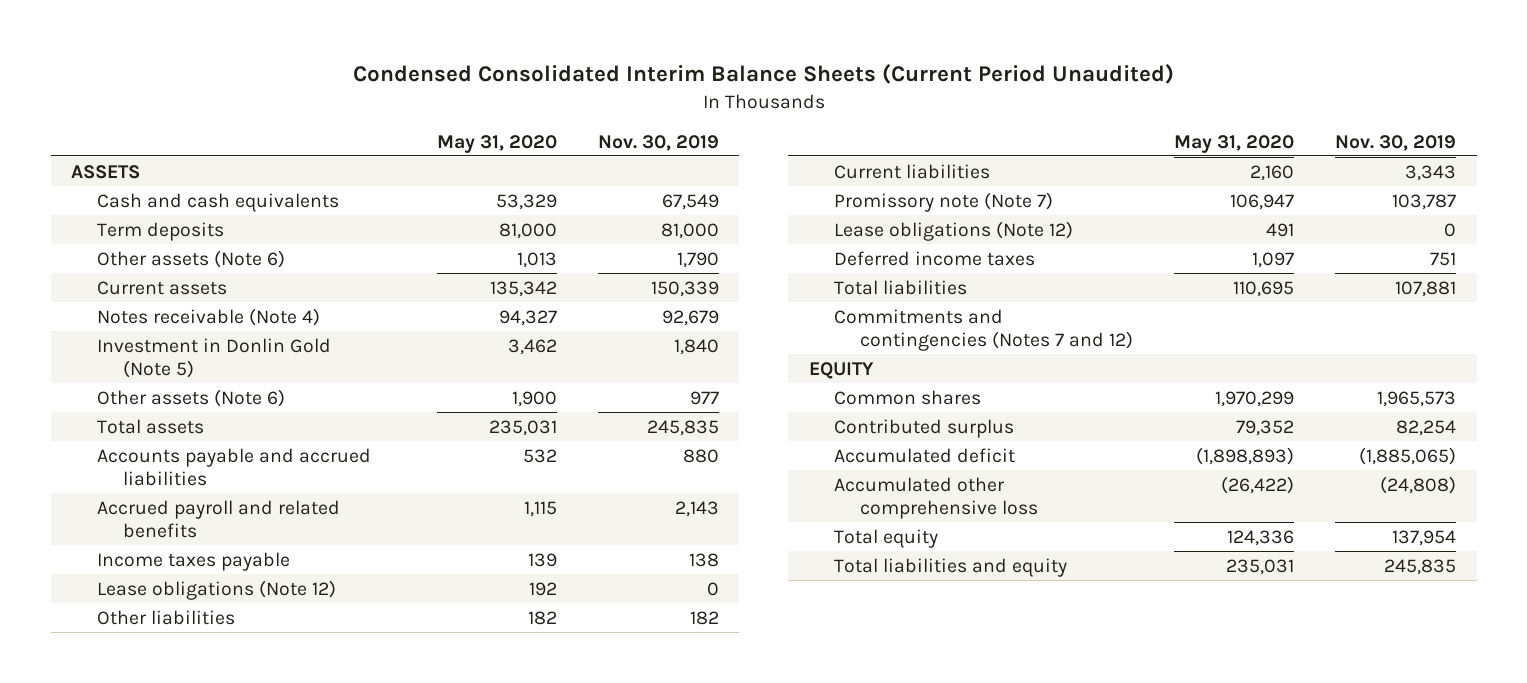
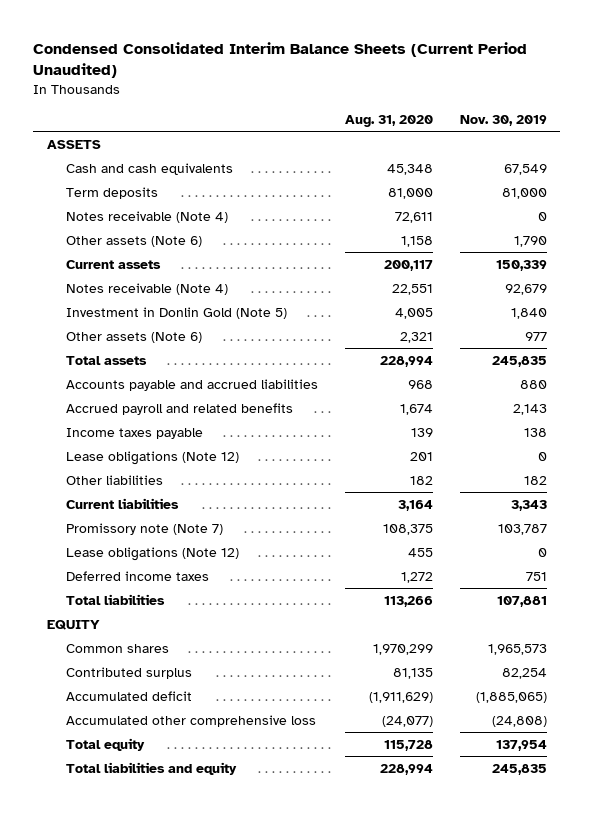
[436,134,557,153] May 31, 2020 -> none
none -> [344,114,433,127] Aug. 31, 2020
none -> [66,210,229,223] Notes receivable (Note 4)
[834,308,1134,352] Commitments and contingencies (Notes 7 and 12) -> none

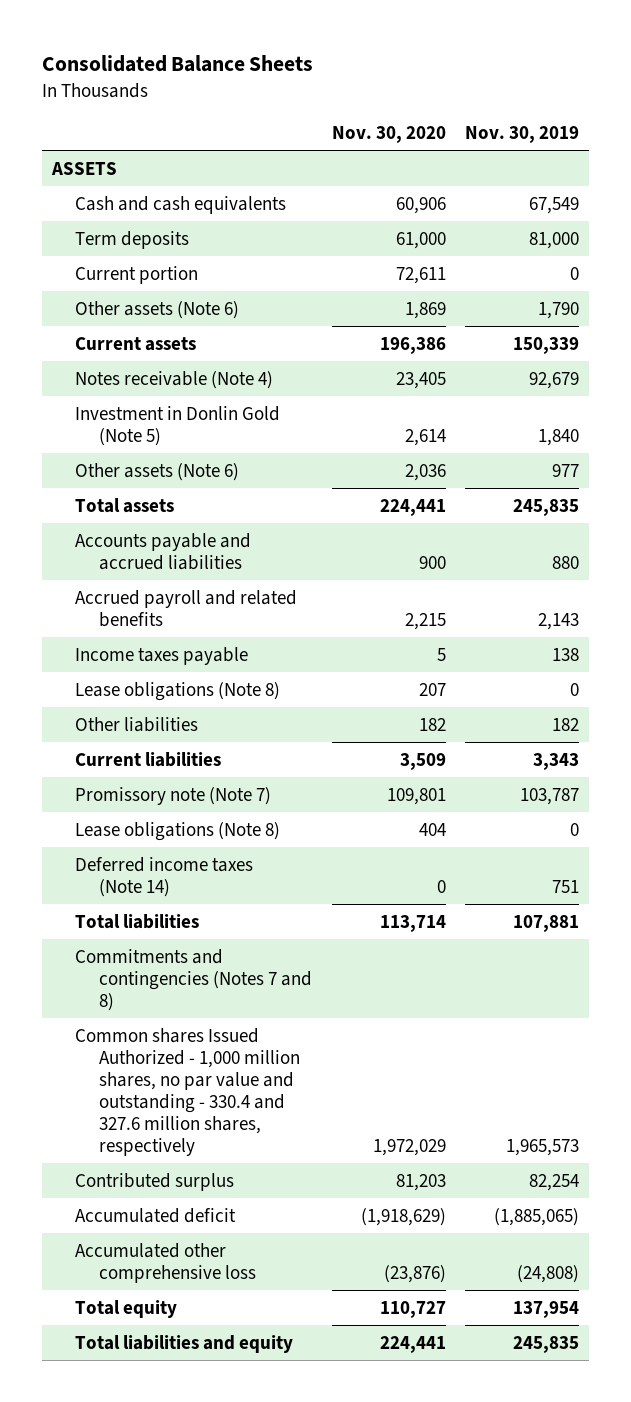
[33,42,528,79] Condensed Consolidated Interim Balance Sheets (Current Period Unaudited) -> [41,55,313,73] Consolidated Balance Sheets
[344,114,433,127] Aug. 31, 2020 -> none
none -> [331,126,446,144] Nov. 30, 2020
[66,210,229,223] Notes receivable (Note 4) -> [75,265,199,284] Current portion
[66,450,240,465] Lease obligations (Note 12) -> [75,681,281,701] Lease obligations (Note 8)
[66,546,240,561] Lease obligations (Note 12) -> [75,821,281,841] Lease obligations (Note 8)
[66,570,210,581] Deferred income taxes -> [75,856,254,897] Deferred income taxes (Note 14)
[46,619,100,630] EQUITY -> none
none -> [75,948,312,1011] Commitments and contingencies (Notes 7 and 8)
[66,643,170,653] Common shares -> [75,1027,300,1157] Common shares Issued Authorized - 1,000 million shares, no par value and outstanding - 330.4 and 327.6 million shares, respectively

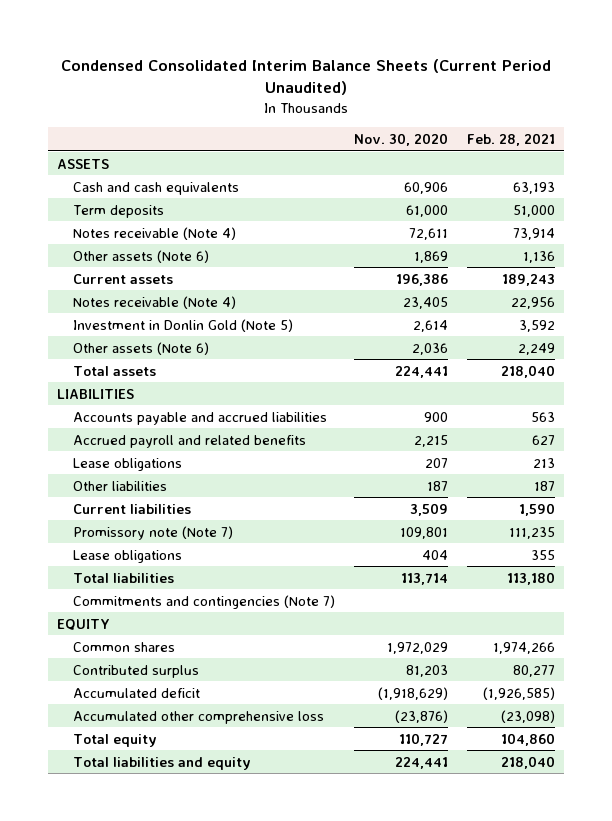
[41,55,313,73] Consolidated Balance Sheets -> [61,58,552,96] Condensed Consolidated Interim Balance Sheets (Current Period Unaudited)
[465,126,580,144] Nov. 30, 2019 -> none
none -> [466,132,555,146] Feb. 28, 2021
[75,265,199,284] Current portion -> [72,226,236,240] Notes receivable (Note 4)
none -> [57,388,135,399] LIABILITIES
[75,646,249,665] Income taxes payable -> none
[75,681,281,701] Lease obligations (Note 8) -> [72,457,182,471] Lease obligations
[418,717,446,731] 182 -> [426,480,448,491] 187
[75,856,254,897] Deferred income taxes (Note 14) -> none
[75,821,281,841] Lease obligations (Note 8) -> [72,549,182,563] Lease obligations
[75,948,312,1011] Commitments and contingencies (Notes 7 and 8) -> [72,594,335,609] Commitments and contingencies (Note 7)
none -> [57,618,111,630] EQUITY
[75,1027,300,1157] Common shares Issued Authorized - 1,000 million shares, no par value and outstanding - 330.4 and 327.6 million shares, respectively -> [72,641,175,652] Common shares

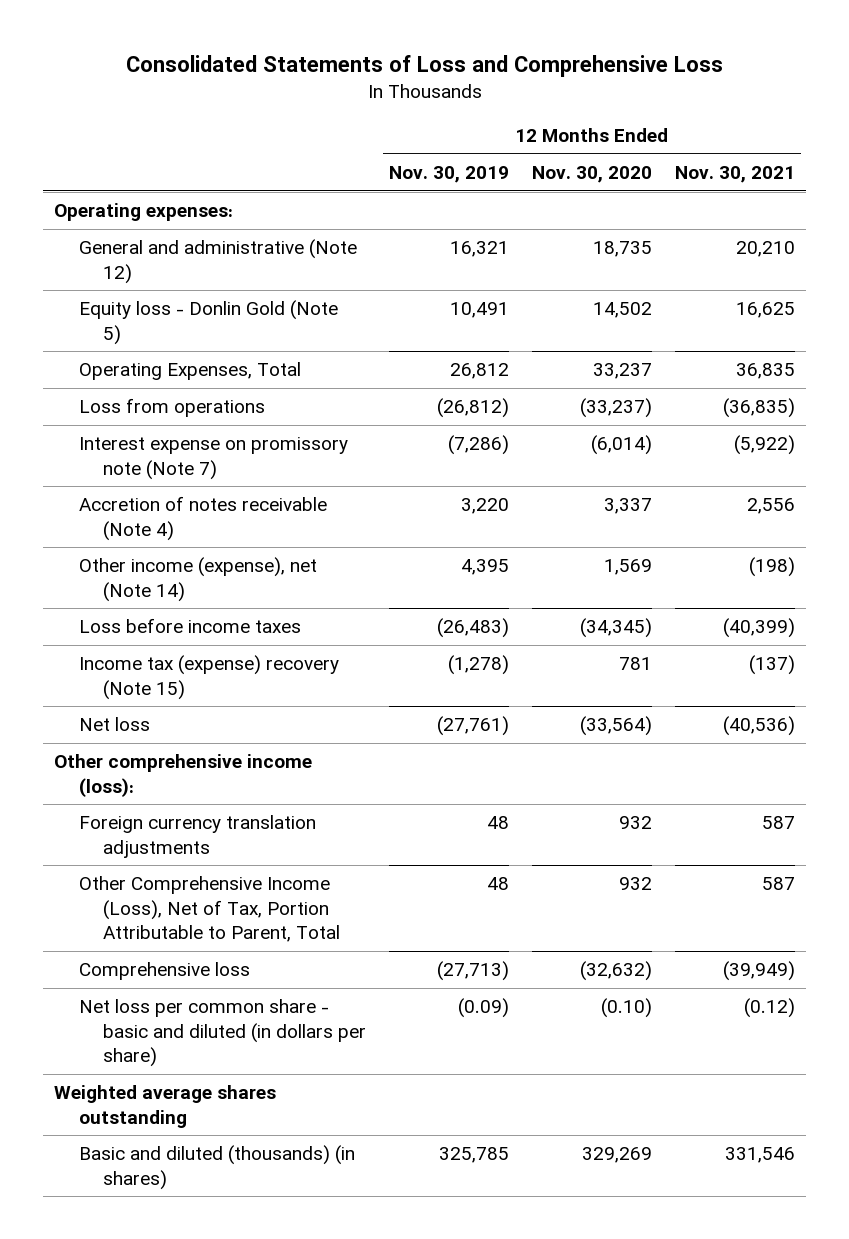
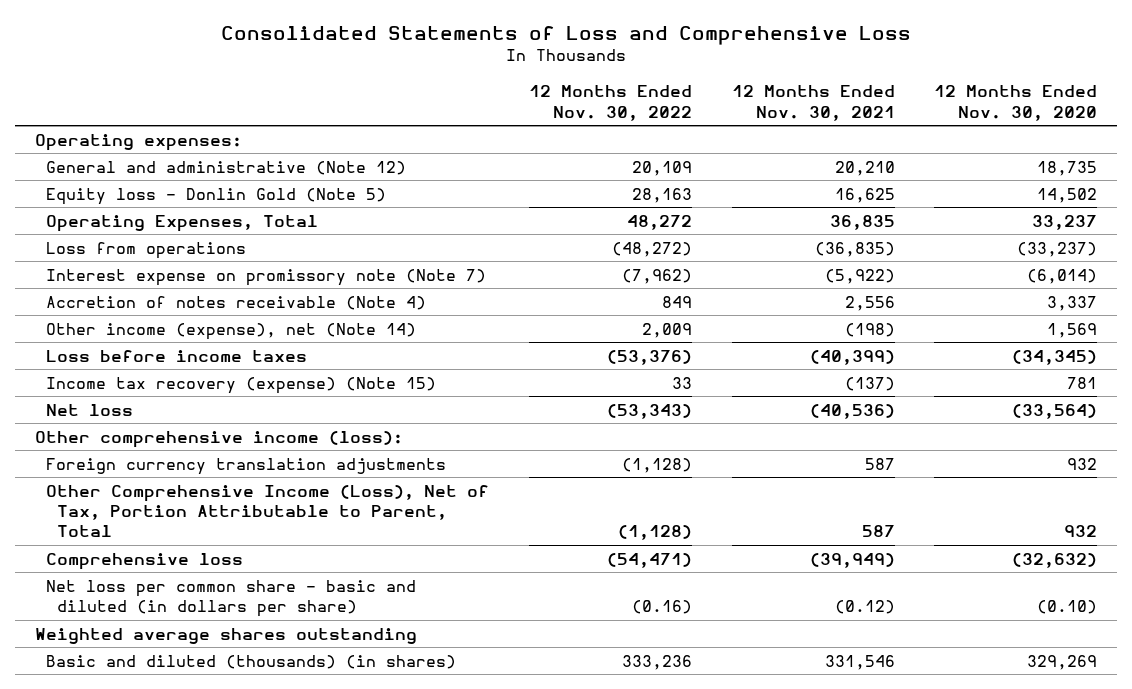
[389,166,510,184] Nov. 30, 2019 -> none
none -> [528,85,692,121] 12 Months Ended Nov. 30, 2022
[78,655,339,700] Income tax (expense) recovery (Note 15) -> [45,376,436,394] Income tax recovery (expense) (Note 15)

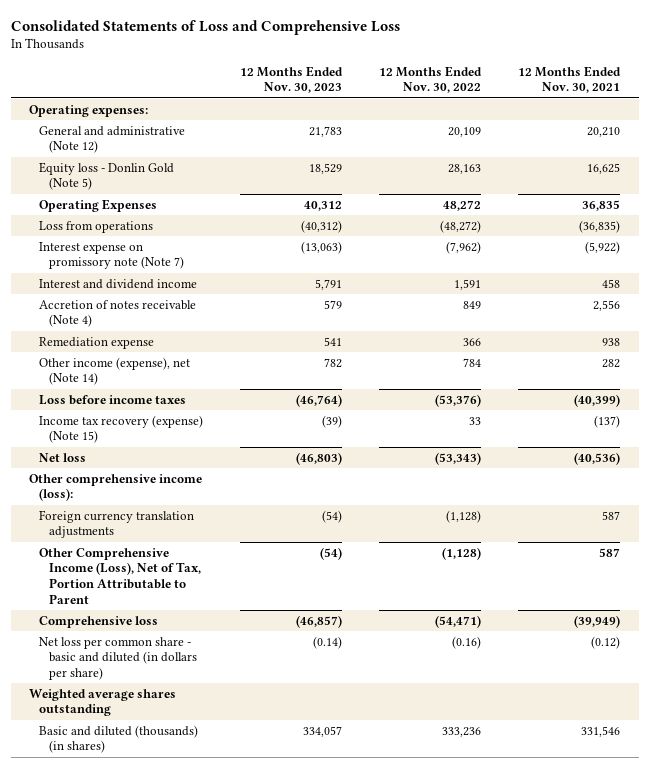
[934,85,1098,121] 12 Months Ended Nov. 30, 2020 -> none
none -> [239,65,343,94] 12 Months Ended Nov. 30, 2023
[45,214,318,232] Operating Expenses, Total -> [38,198,157,212] Operating Expenses
none -> [38,278,197,289] Interest and dividend income
none -> [38,336,154,349] Remediation expense
[641,322,692,338] 2,009 -> [463,357,482,367] 784
[844,322,895,337] (198) -> [602,358,621,368] 282
[45,484,489,538] Other Comprehensive Income (Loss), Net of Tax, Portion Attributable to Parent, Total -> [38,547,201,604] Other Comprehensive Income (Loss), Net of Tax, Portion Attributable to Parent

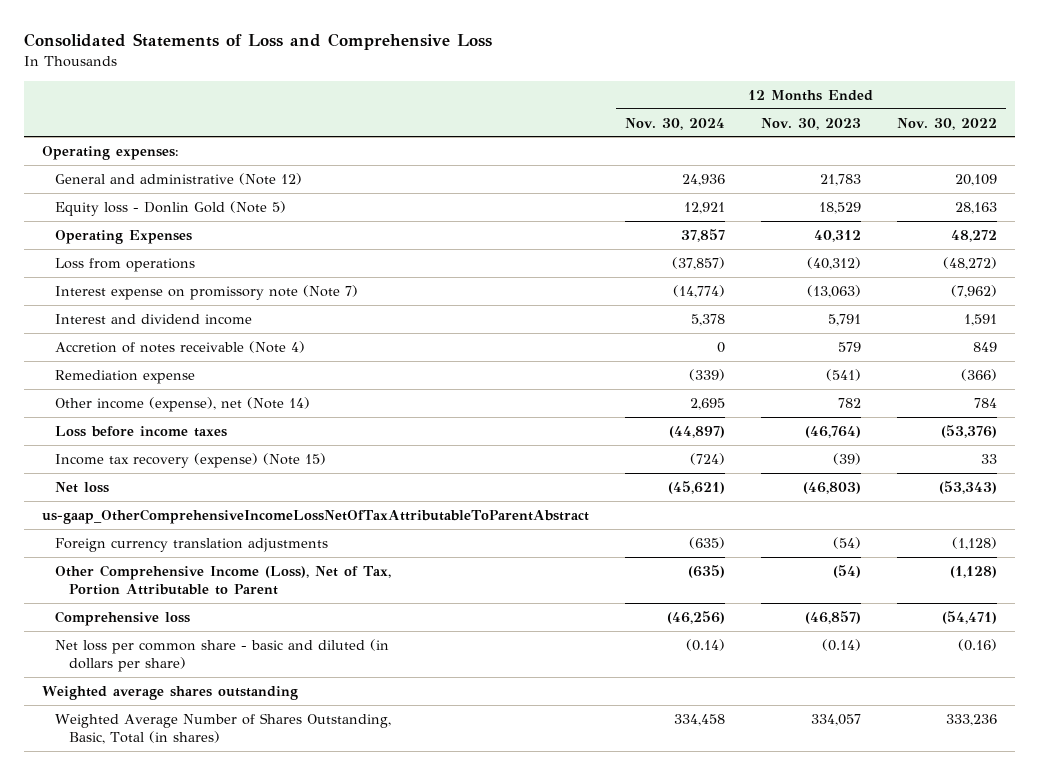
[518,65,622,94] 12 Months Ended Nov. 30, 2021 -> none
none -> [624,117,725,130] Nov. 30, 2024
[323,336,342,346] 541 -> [825,368,861,381] (541)
[463,337,482,346] 366 -> [960,368,997,381] (366)
[29,473,203,502] Other comprehensive income (loss): -> [41,508,589,524] us-gaap_OtherComprehensiveIncomeLossNetOfTaxAttributableToParentAbstract
[38,724,198,754] Basic and diluted (thousands) (in shares) -> [55,712,392,744] Weighted Average Number of Shares Outstanding, Basic, Total (in shares)

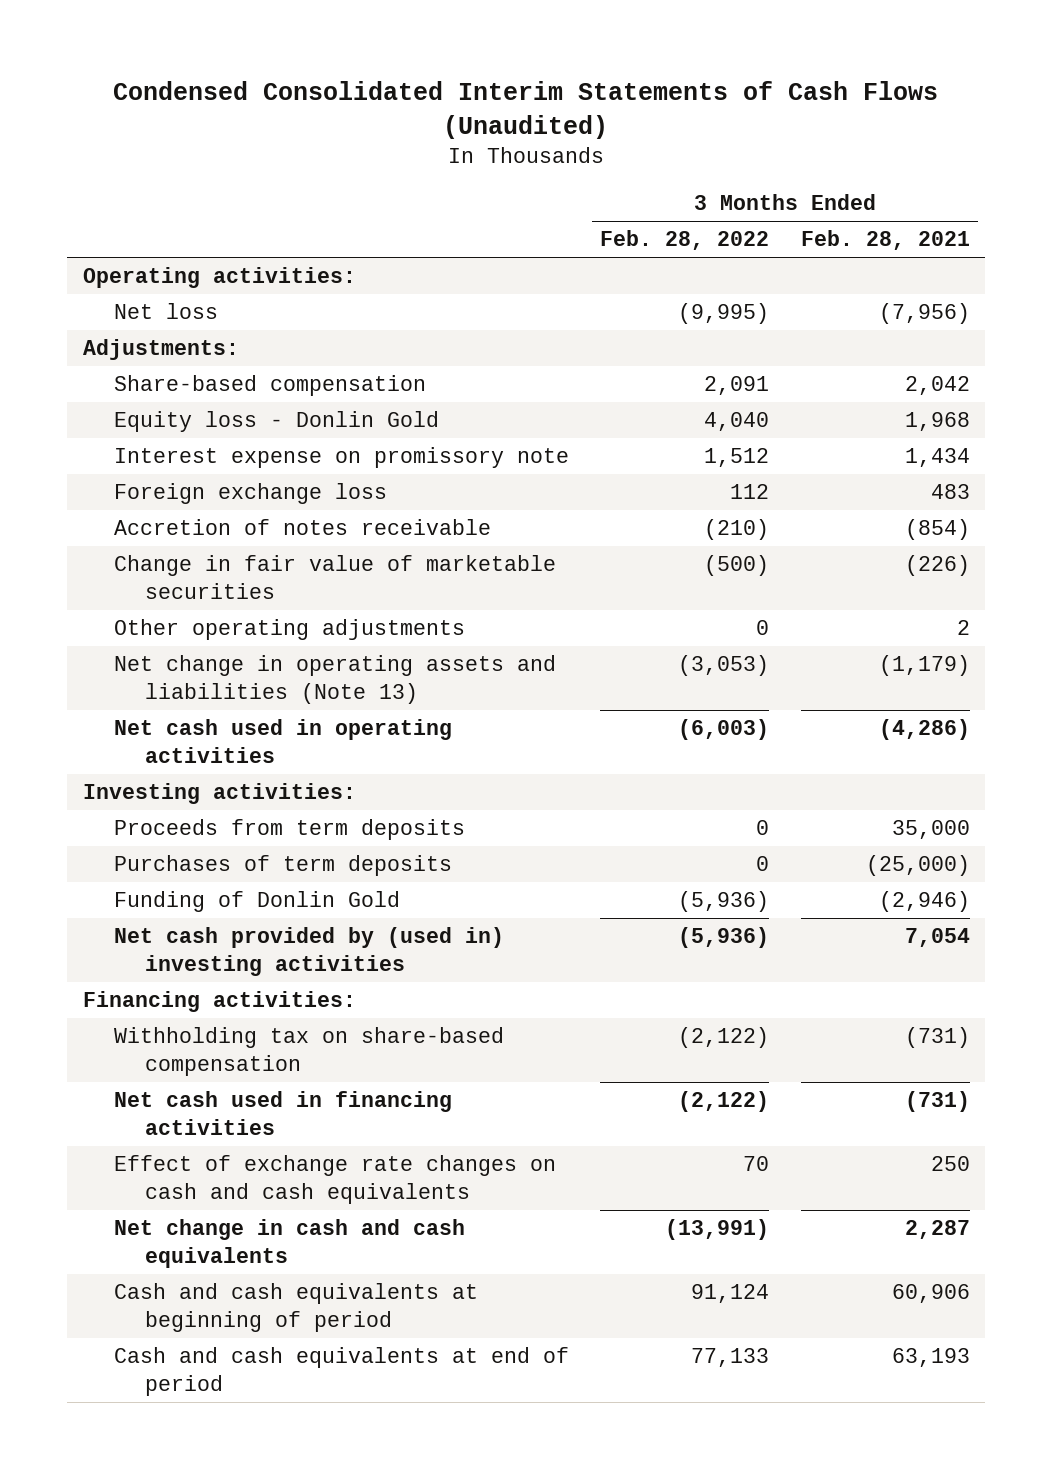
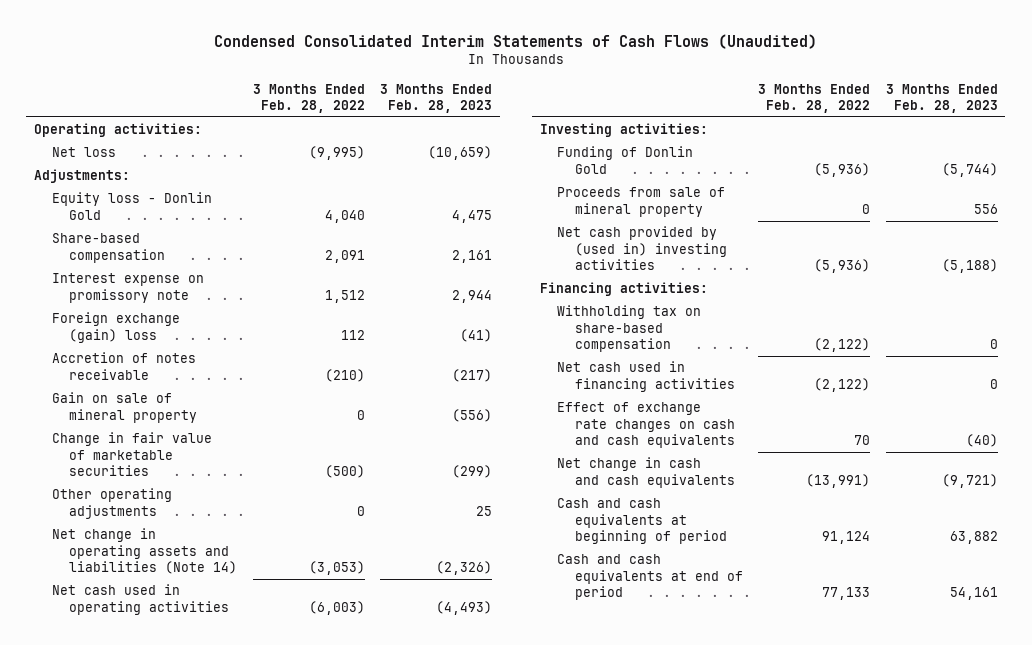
[800,230,970,251] Feb. 28, 2021 -> none
none -> [379,83,492,113] 3 Months Ended Feb. 28, 2023
[113,375,426,397] Share-based compensation -> [51,233,166,263] Share-based compensation
[113,483,387,505] Foreign exchange loss -> [51,312,180,343] Foreign exchange (gain) loss
none -> [51,392,198,423] Gain on sale of mineral property
[113,655,556,705] Net change in operating assets and liabilities (Note 13) -> [51,528,238,575] Net change in operating assets and liabilities (Note 14)
[113,819,465,841] Proceeds from term deposits -> none
[113,855,452,877] Purchases of term deposits -> none
none -> [557,187,726,217] Proceeds from sale of mineral property

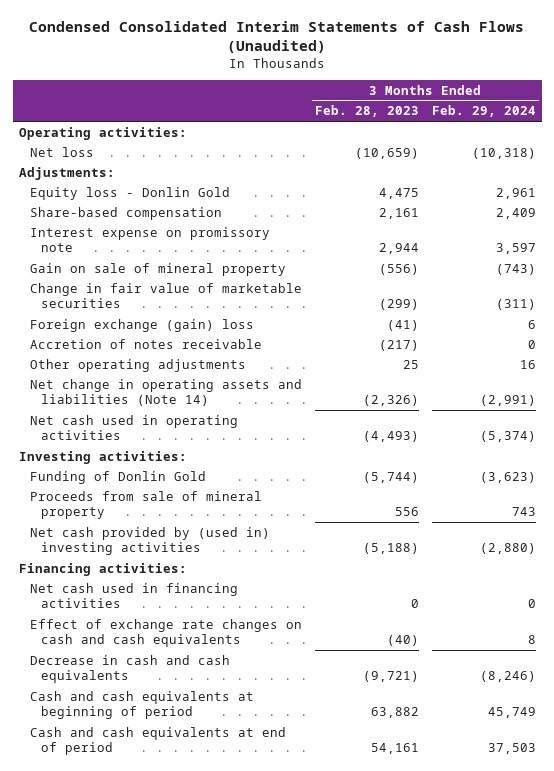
[252,83,365,113] 3 Months Ended Feb. 28, 2022 -> none
none -> [431,105,536,118] Feb. 29, 2024
[51,312,180,343] Foreign exchange (gain) loss -> [29,318,254,332] Foreign exchange (gain) loss
[51,352,196,380] Accretion of notes receivable -> [29,338,262,349] Accretion of notes receivable
[557,305,702,353] Withholding tax on share-based compensation -> none
[557,457,736,488] Net change in cash and cash equivalents -> [29,654,230,684] Decrease in cash and cash equivalents

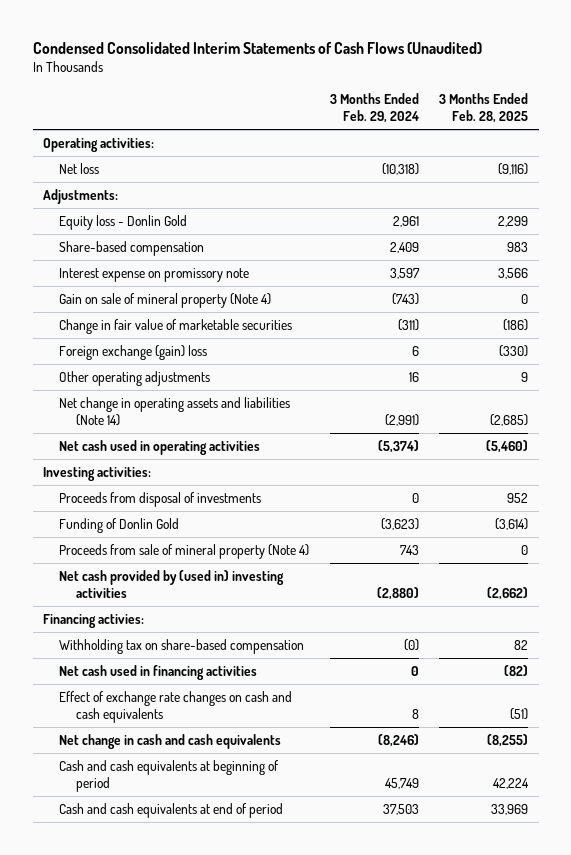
[314,105,419,118] Feb. 28, 2023 -> none
none -> [439,92,529,124] 3 Months Ended Feb. 28, 2025
[29,262,286,276] Gain on sale of mineral property -> [59,292,272,308] Gain on sale of mineral property (Note 4)
[29,338,262,349] Accretion of notes receivable -> none
none -> [59,491,262,507] Proceeds from disposal of investments
[29,490,262,520] Proceeds from sale of mineral property -> [59,543,310,559] Proceeds from sale of mineral property (Note 4)
[18,562,187,576] Financing activities: -> [43,613,145,628] Financing activies:
none -> [59,638,305,654] Withholding tax on share-based compensation
[29,654,230,684] Decrease in cash and cash equivalents -> [59,733,282,749] Net change in cash and cash equivalents

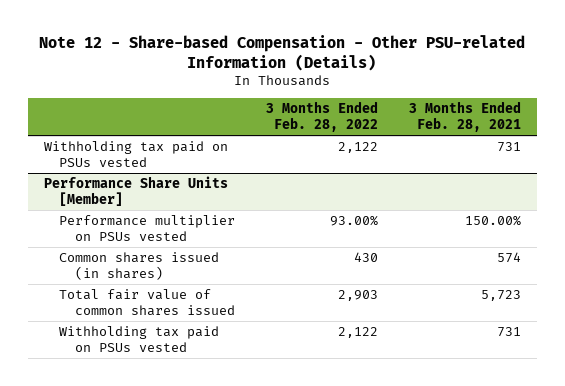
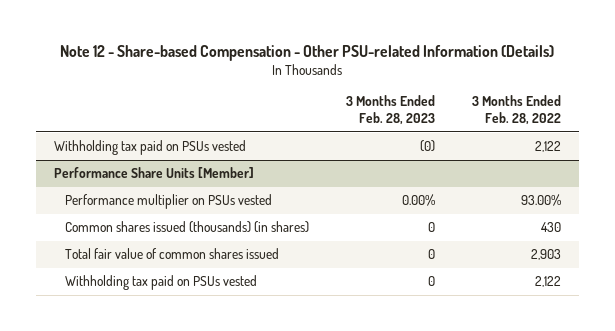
[409,101,522,133] 3 Months Ended Feb. 28, 2021 -> none
none -> [345,95,435,126] 3 Months Ended Feb. 28, 2023
[59,252,220,281] Common shares issued (in shares) -> [64,221,309,234] Common shares issued (thousands) (in shares)

